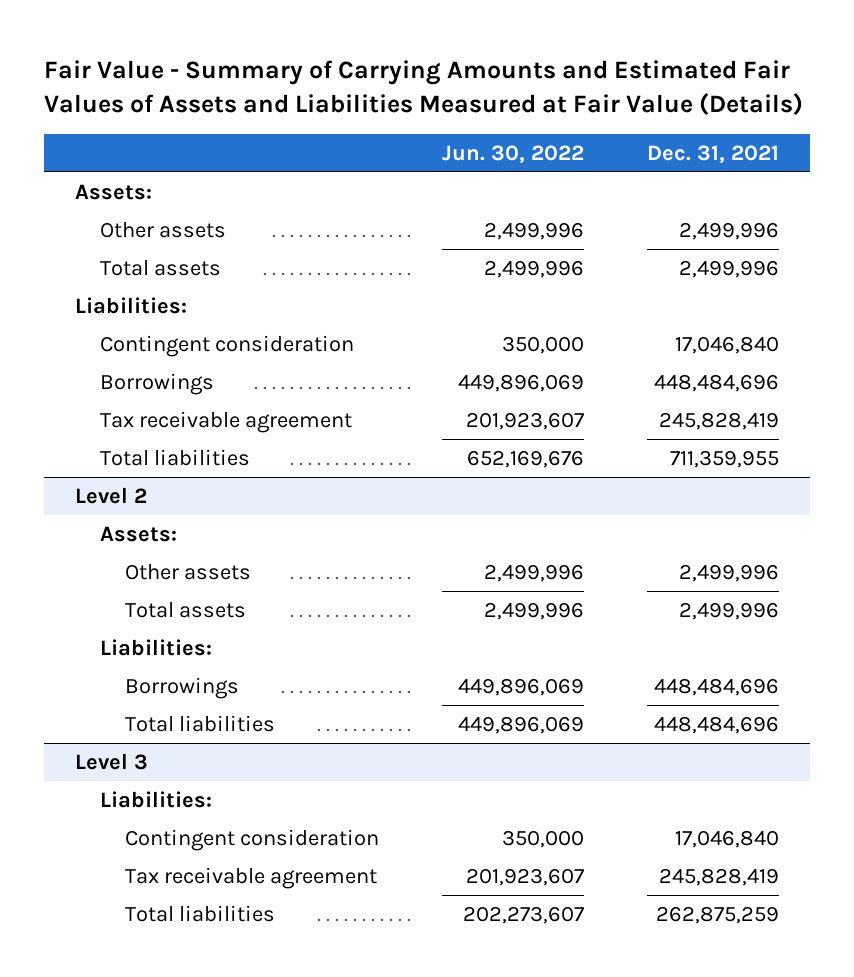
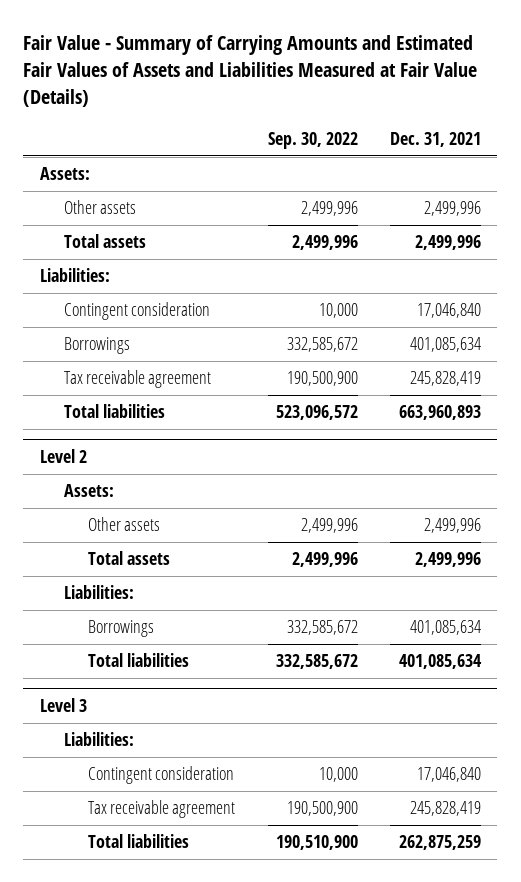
[442,144,585,163] Jun. 30, 2022 -> none
none -> [267,131,358,149] Sep. 30, 2022
[653,374,779,393] 448,484,696 -> [410,337,482,353] 401,085,634
[669,450,779,469] 711,359,955 -> [399,405,482,421] 663,960,893
[653,678,779,697] 448,484,696 -> [410,620,482,636] 401,085,634
[653,716,779,735] 448,484,696 -> [399,654,483,670] 401,085,634

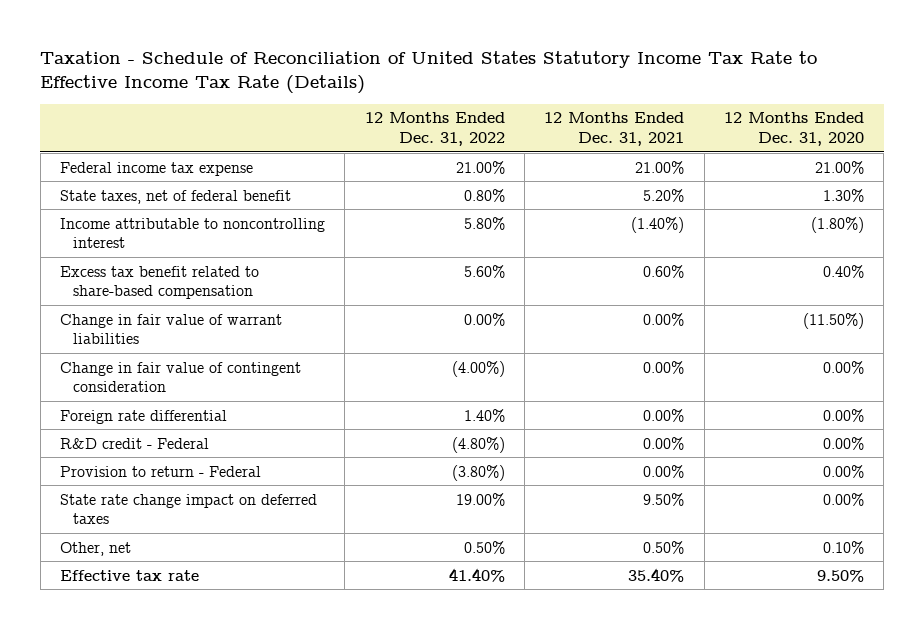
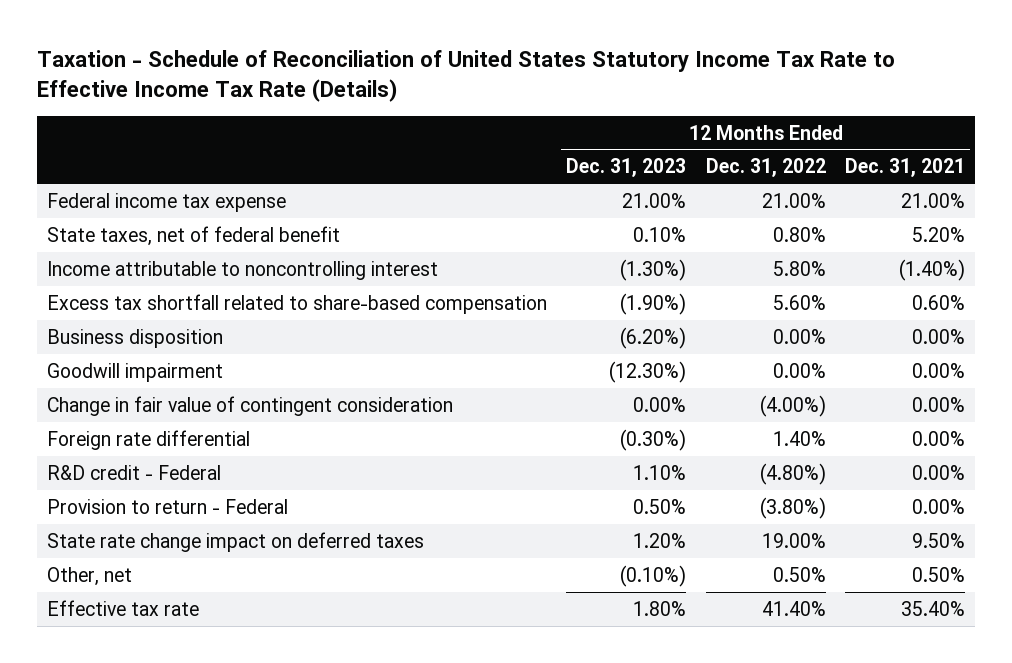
[724,112,865,146] 12 Months Ended Dec. 31, 2020 -> none
none -> [566,158,687,178] Dec. 31, 2023
[60,313,283,344] Change in fair value of warrant liabilities -> none
[60,265,260,299] Excess tax benefit related to share-based compensation -> [46,293,547,314] Excess tax shortfall related to share-based compensation
none -> [46,328,223,348] Business disposition
none -> [46,362,223,382] Goodwill impairment

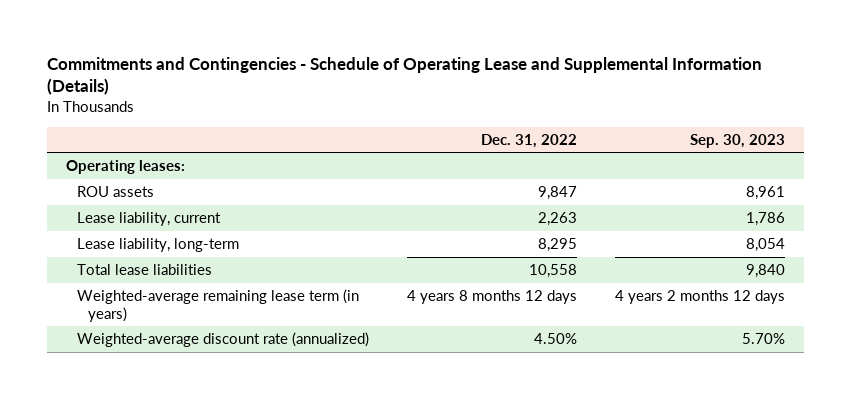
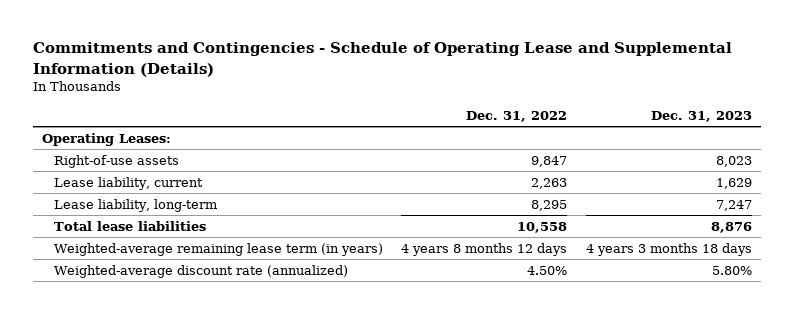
[689,133,785,148] Sep. 30, 2023 -> none
none -> [651,111,753,123] Dec. 31, 2023
[65,160,185,175] Operating leases: -> [42,132,172,146] Operating Leases:
[76,186,154,198] ROU assets -> [53,154,179,168] Right-of-use assets

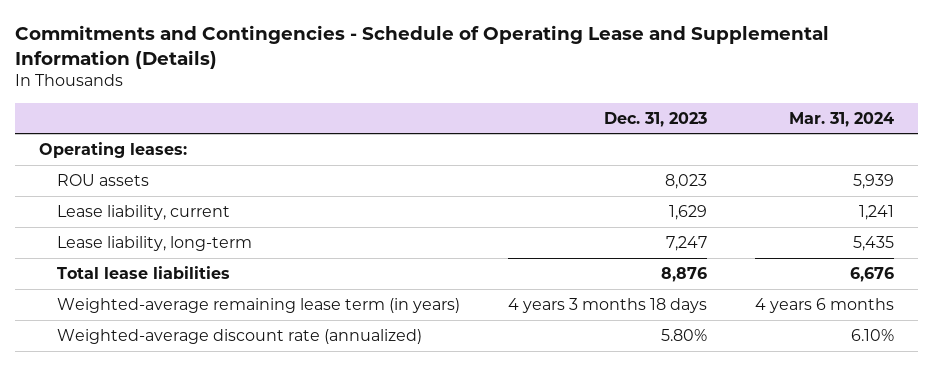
[466,111,568,123] Dec. 31, 2022 -> none
none -> [788,111,894,127] Mar. 31, 2024
[42,132,172,146] Operating Leases: -> [38,142,187,159] Operating leases:
[53,154,179,168] Right-of-use assets -> [56,174,149,187] ROU assets

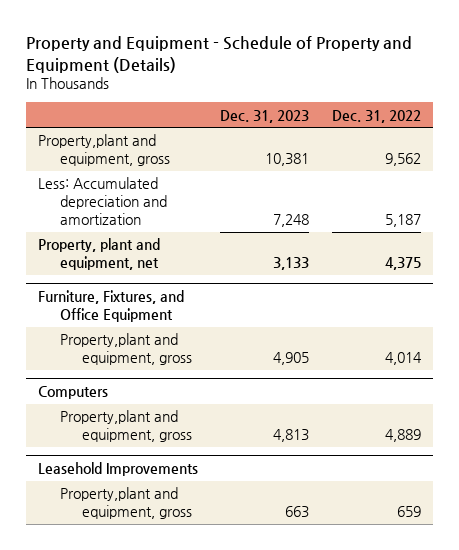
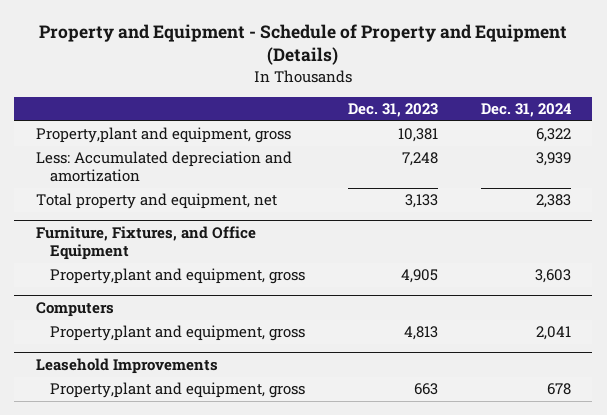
[332,109,422,123] Dec. 31, 2022 -> none
none -> [480,103,572,118] Dec. 31, 2024
[37,238,160,271] Property, plant and equipment, net -> [35,193,277,210] Total property and equipment, net

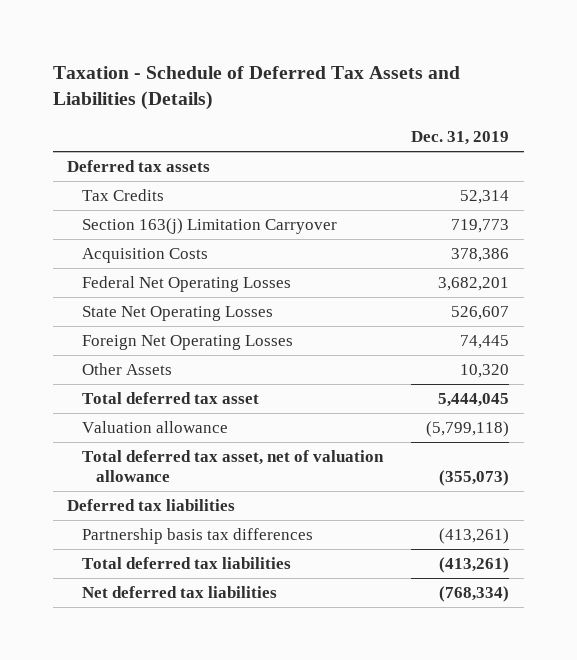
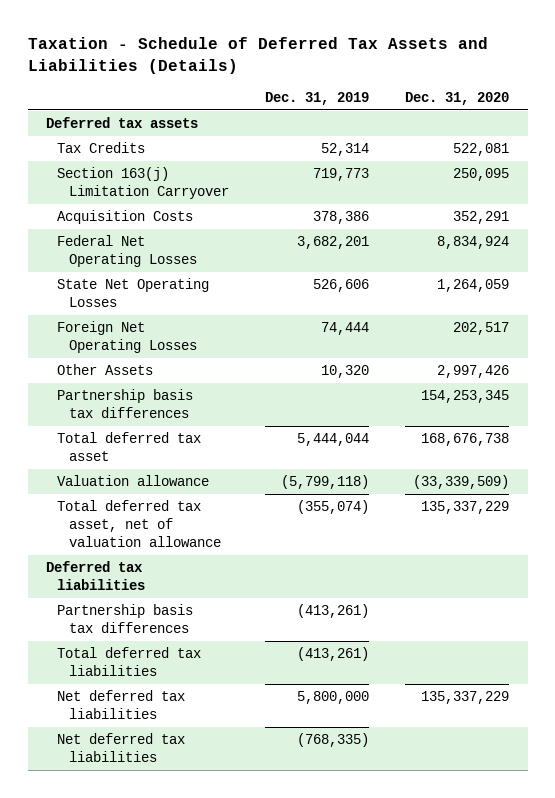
none -> [405,92,510,106] Dec. 31, 2020
[451,306,510,321] 526,607 -> [313,278,370,292] 526,606
[460,335,510,350] 74,445 -> [321,321,370,335] 74,444
none -> [57,388,194,419] Partnership basis tax differences
[438,393,510,408] 5,444,045 -> [297,432,370,446] 5,444,044
[439,470,510,487] (355,073) -> [297,499,370,514] (355,074)
[439,586,510,603] (768,334) -> [297,690,370,704] 5,800,000
none -> [57,732,186,763] Net deferred tax liabilities

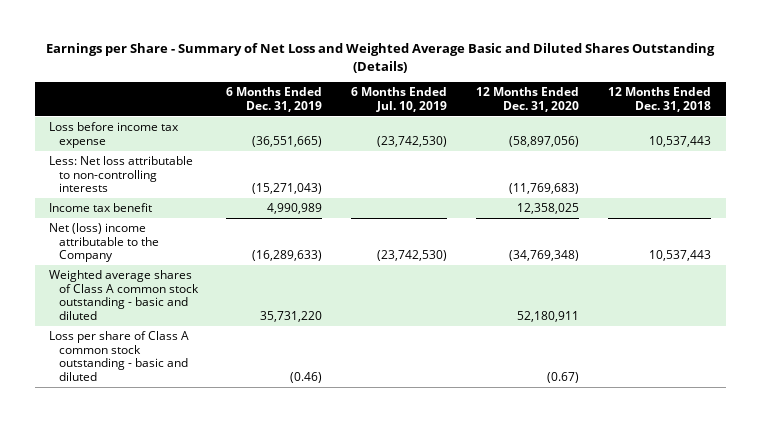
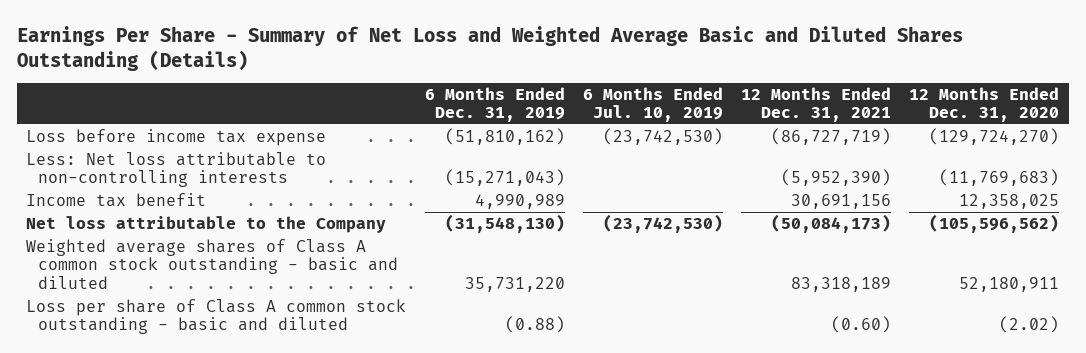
[46,42,716,73] Earnings per Share - Summary of Net Loss and Weighted Average Basic and Diluted Shares Outstanding (Details) -> [17,26,964,71] Earnings Per Share - Summary of Net Loss and Weighted Average Basic and Diluted Shares Outstanding (Details)
[608,87,712,112] 12 Months Ended Dec. 31, 2018 -> none
none -> [741,86,892,123] 12 Months Ended Dec. 31, 2021
[252,135,323,147] (36,551,665) -> [444,128,565,146] (51,810,162)
[509,135,580,147] (58,897,056) -> [929,128,1060,146] (129,724,270)
[49,223,159,263] Net (loss) income attributable to the Company -> [26,216,387,234] Net loss attributable to the Company
[252,250,323,262] (16,289,633) -> [444,214,565,234] (31,548,130)
[509,250,580,262] (34,769,348) -> [929,214,1060,234] (105,596,562)
[290,371,323,383] (0.46) -> [504,316,565,334] (0.88)
[547,371,580,383] (0.67) -> [999,316,1060,334] (2.02)

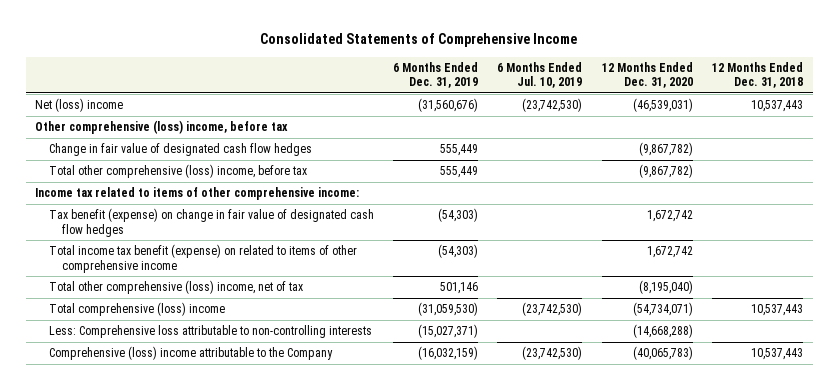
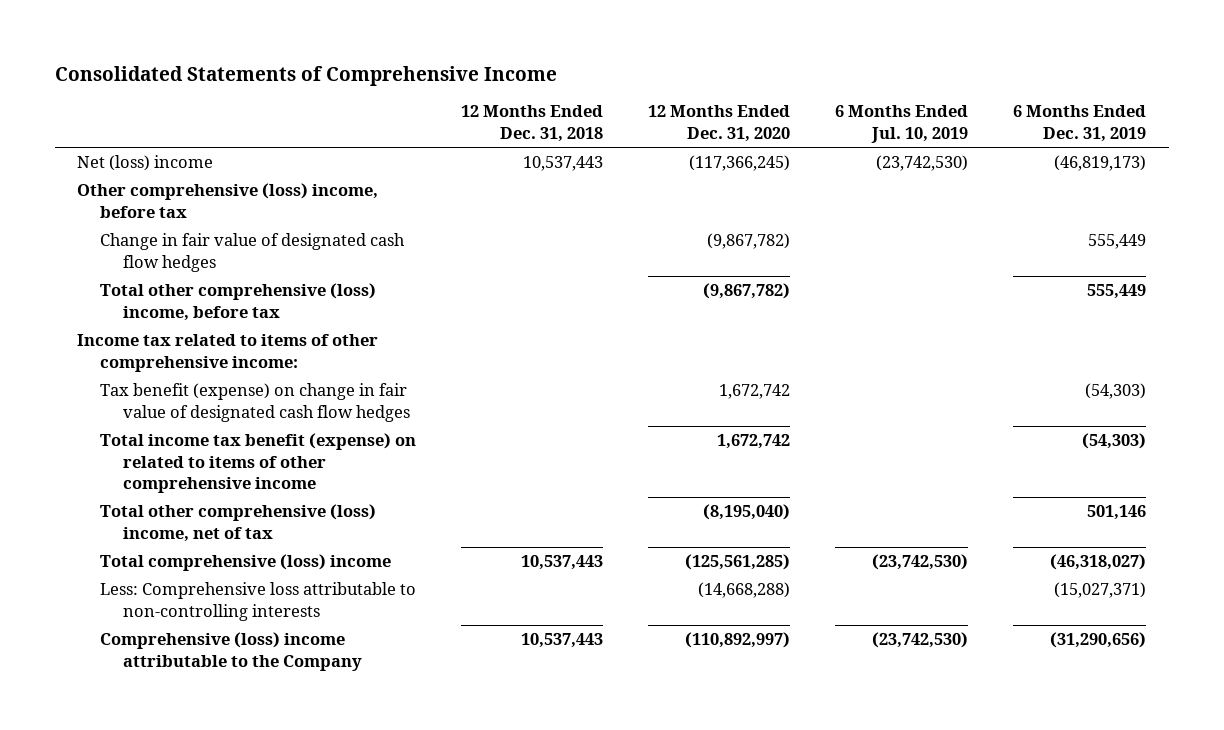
[418,98,479,113] (31,560,676) -> [1054,155,1147,172] (46,819,173)
[632,98,693,113] (46,539,031) -> [689,155,791,172] (117,366,245)
[418,302,479,317] (31,059,530) -> [1050,554,1147,571] (46,318,027)
[632,302,693,317] (54,734,071) -> [685,554,791,571] (125,561,285)
[418,346,479,361] (16,032,159) -> [1050,632,1147,649] (31,290,656)
[632,346,693,361] (40,065,783) -> [685,632,791,649] (110,892,997)

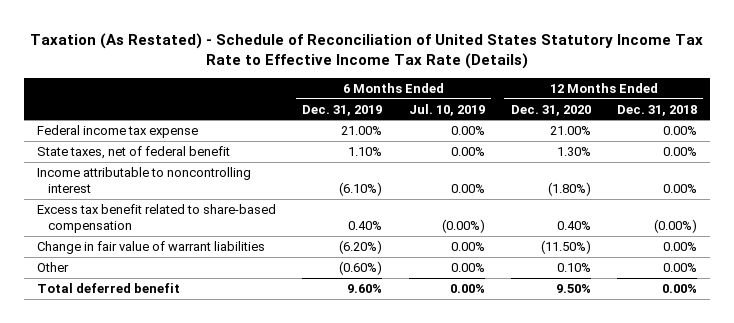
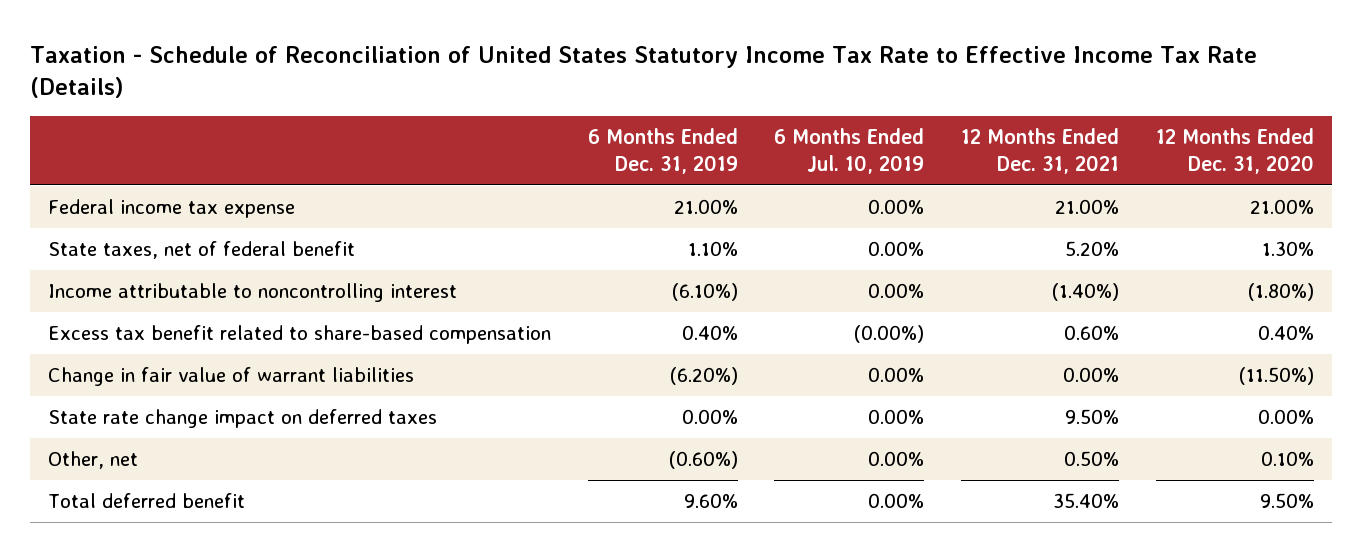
[30,32,704,69] Taxation (As Restated) - Schedule of Reconciliation of United States Statutory Income Tax Rate to Effective Income Tax Rate (Details) -> [29,45,1257,99] Taxation - Schedule of Reconciliation of United States Statutory Income Tax Rate to Effective Income Tax Rate (Details)
[616,104,697,116] Dec. 31, 2018 -> none
none -> [960,128,1119,175] 12 Months Ended Dec. 31, 2021
none -> [48,409,438,429] State rate change impact on deferred taxes
[37,261,70,272] Other -> [48,451,139,470] Other, net

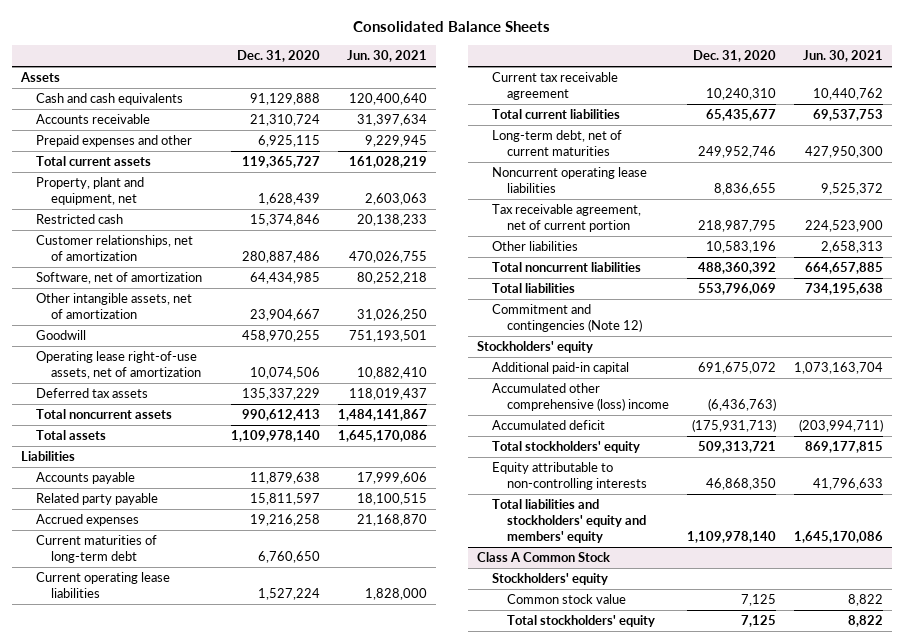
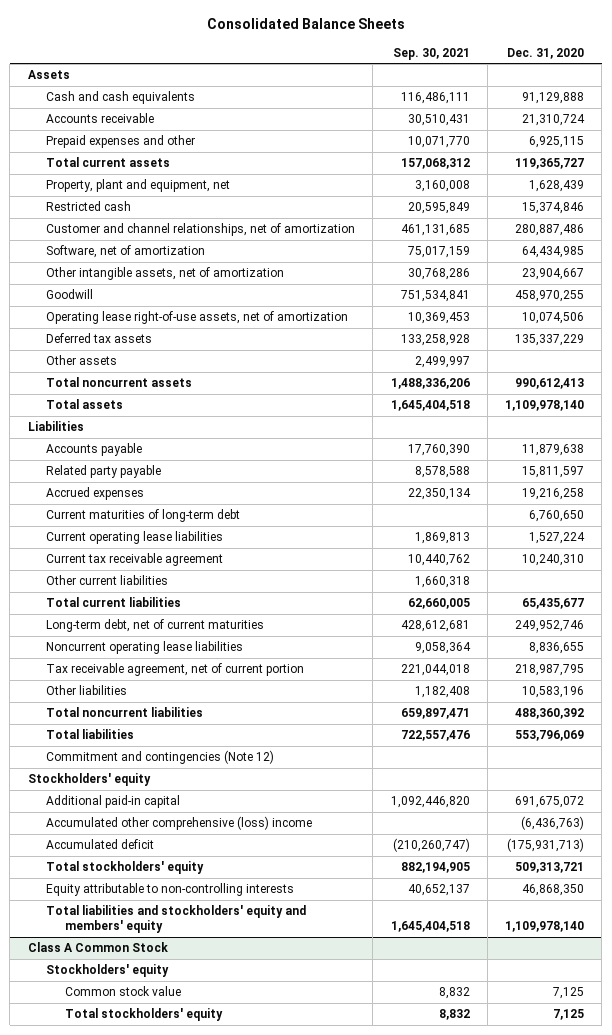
[346,50,427,63] Jun. 30, 2021 -> none
none -> [392,47,470,60] Sep. 30, 2021
[35,235,193,262] Customer relationships, net of amortization -> [46,223,356,237] Customer and channel relationships, net of amortization
none -> [46,355,118,366] Other assets
none -> [46,575,169,586] Other current liabilities

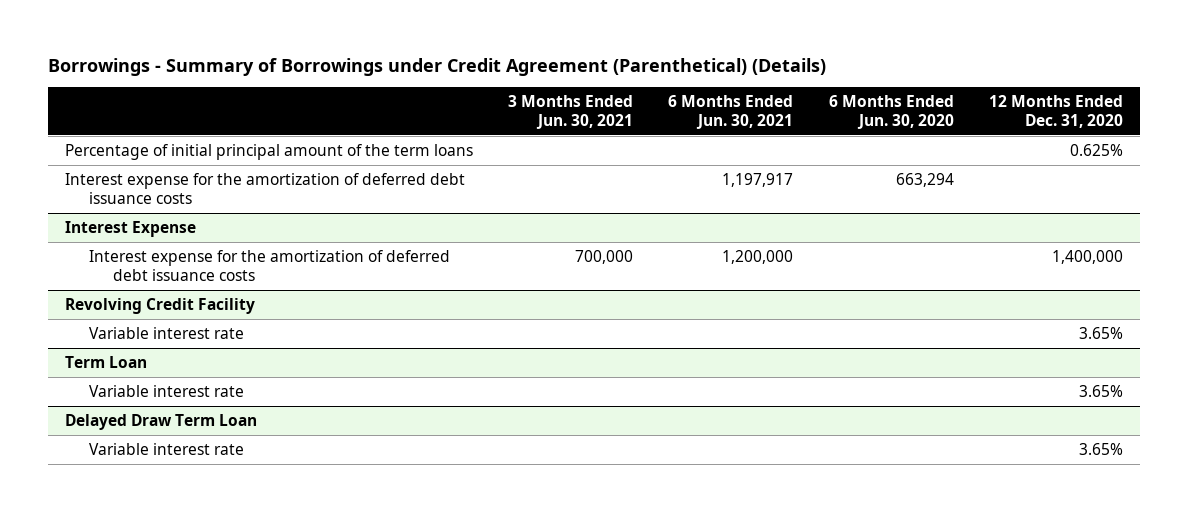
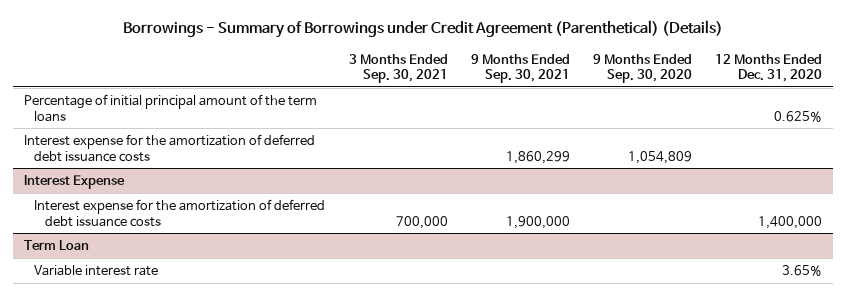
[508,95,634,129] 3 Months Ended Jun. 30, 2021 -> none
[668,95,794,129] 6 Months Ended Jun. 30, 2021 -> none
[828,95,954,129] 6 Months Ended Jun. 30, 2020 -> none
none -> [348,53,448,84] 3 Months Ended Sep. 30, 2021
none -> [470,53,570,84] 9 Months Ended Sep. 30, 2021
none -> [592,53,692,84] 9 Months Ended Sep. 30, 2020
[65,298,256,315] Revolving Credit Facility -> none
[89,327,245,340] Variable interest rate -> none
[65,414,258,431] Delayed Draw Term Loan -> none
[89,443,245,456] Variable interest rate -> none

